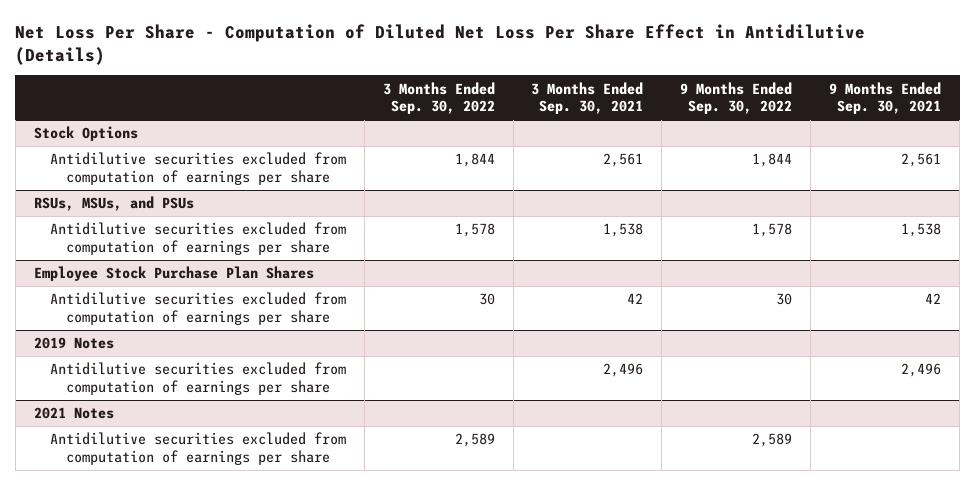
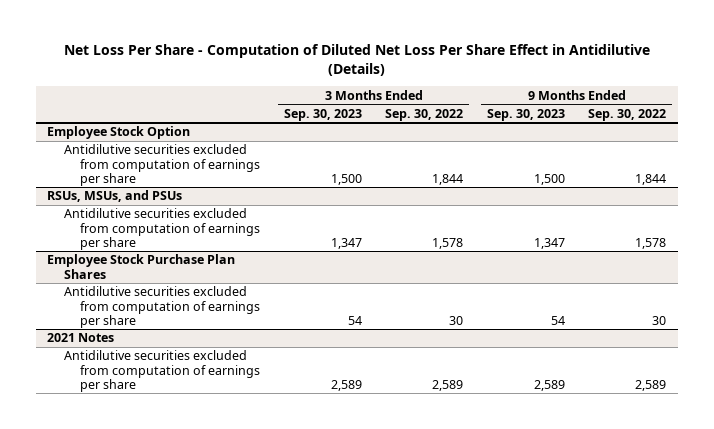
[531,81,644,115] 3 Months Ended Sep. 30, 2021 -> none
[829,81,942,115] 9 Months Ended Sep. 30, 2021 -> none
none -> [283,108,362,121] Sep. 30, 2023
none -> [486,108,565,121] Sep. 30, 2023
[33,126,138,142] Stock Options -> [47,126,191,140] Employee Stock Option
[33,337,114,350] 2019 Notes -> none
[49,362,346,395] Antidilutive securities excluded from computation of earnings per share -> none

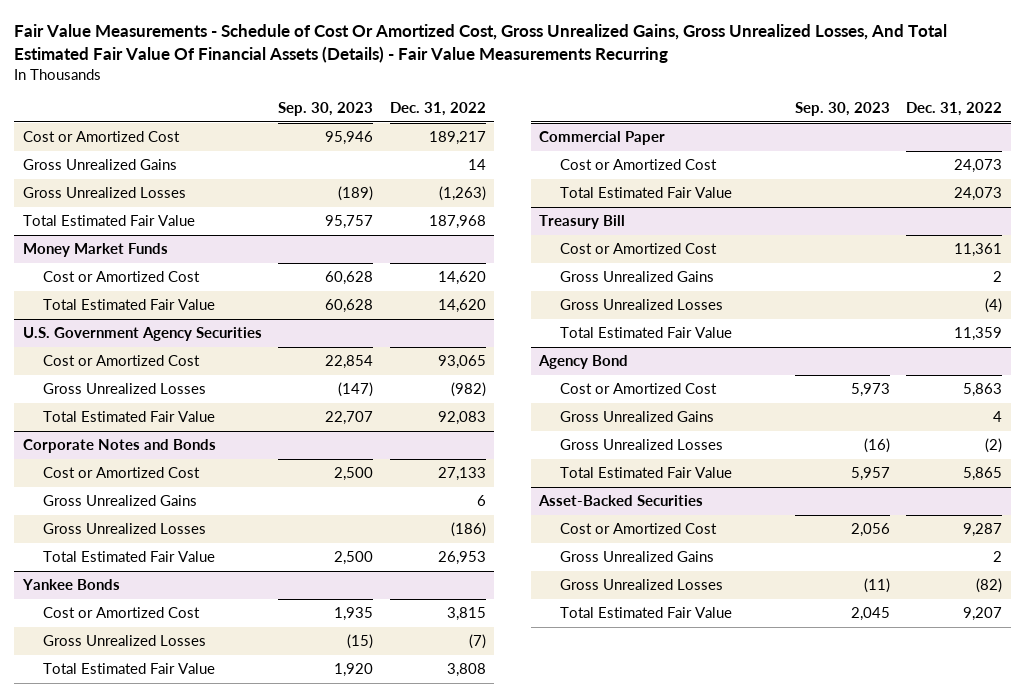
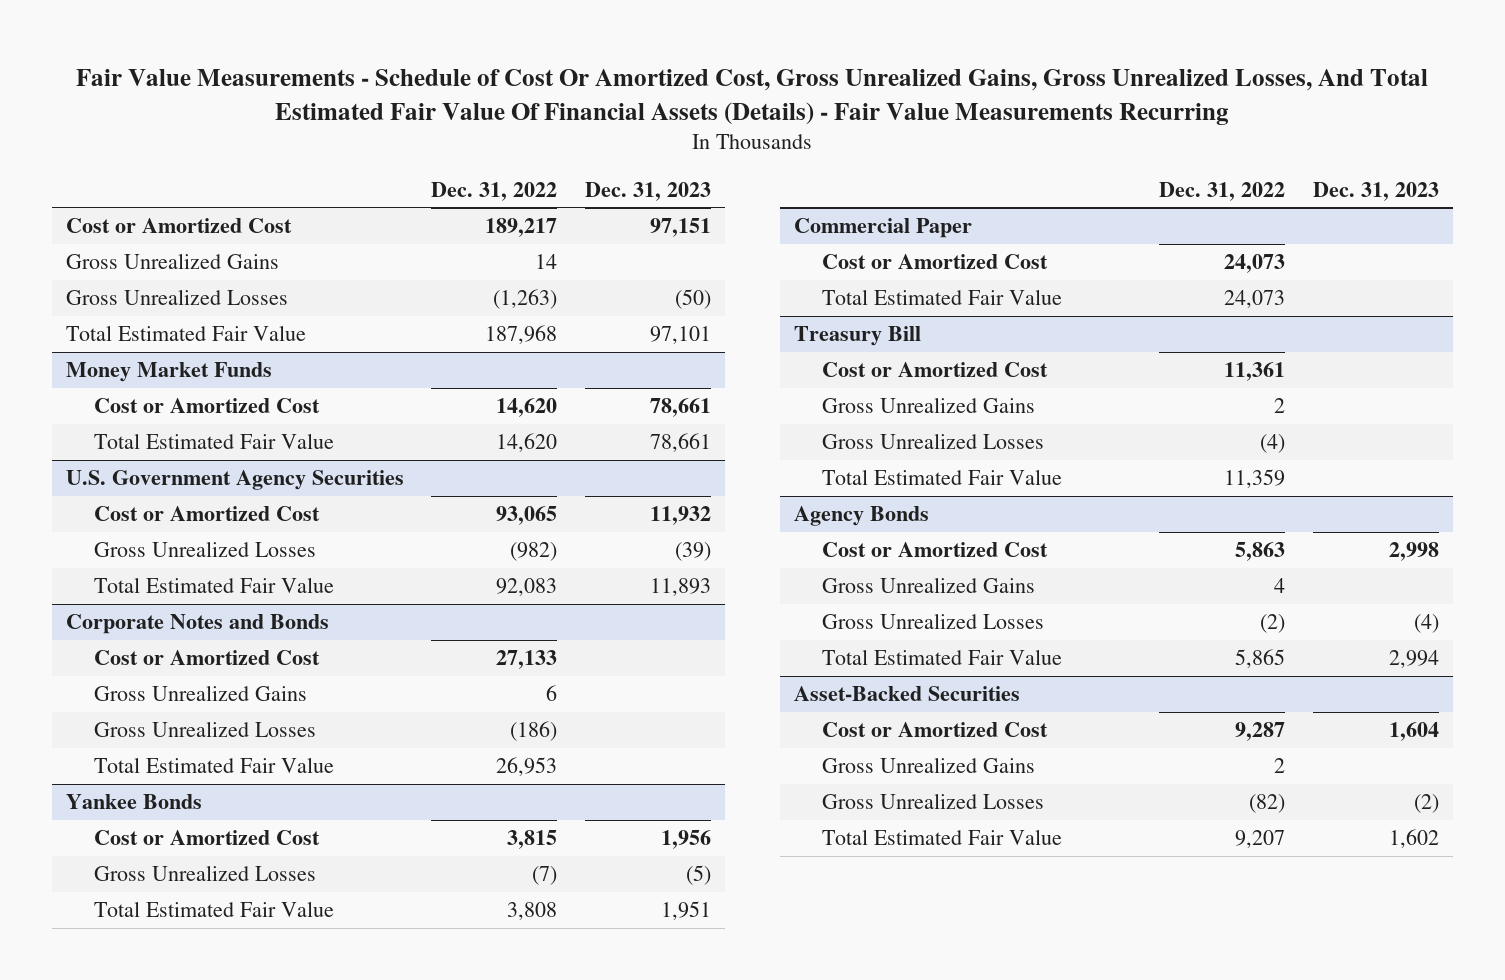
[278,102,374,117] Sep. 30, 2023 -> none
none -> [585,181,712,201] Dec. 31, 2023
[538,355,629,370] Agency Bond -> [793,506,929,527] Agency Bonds

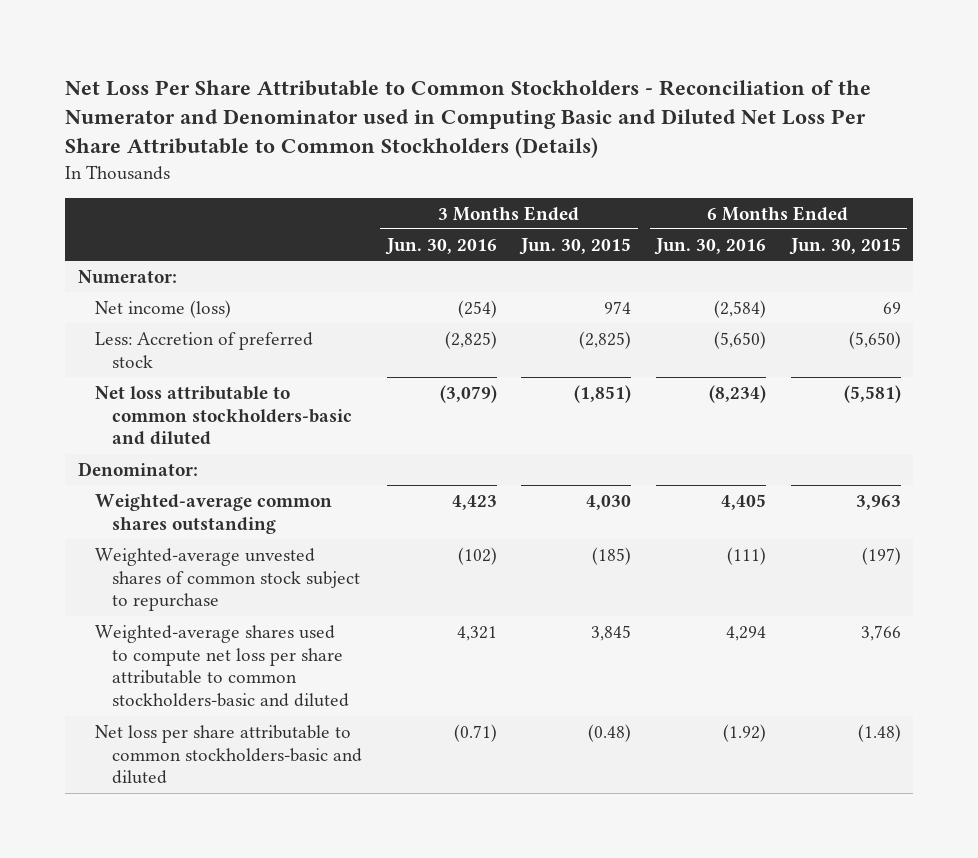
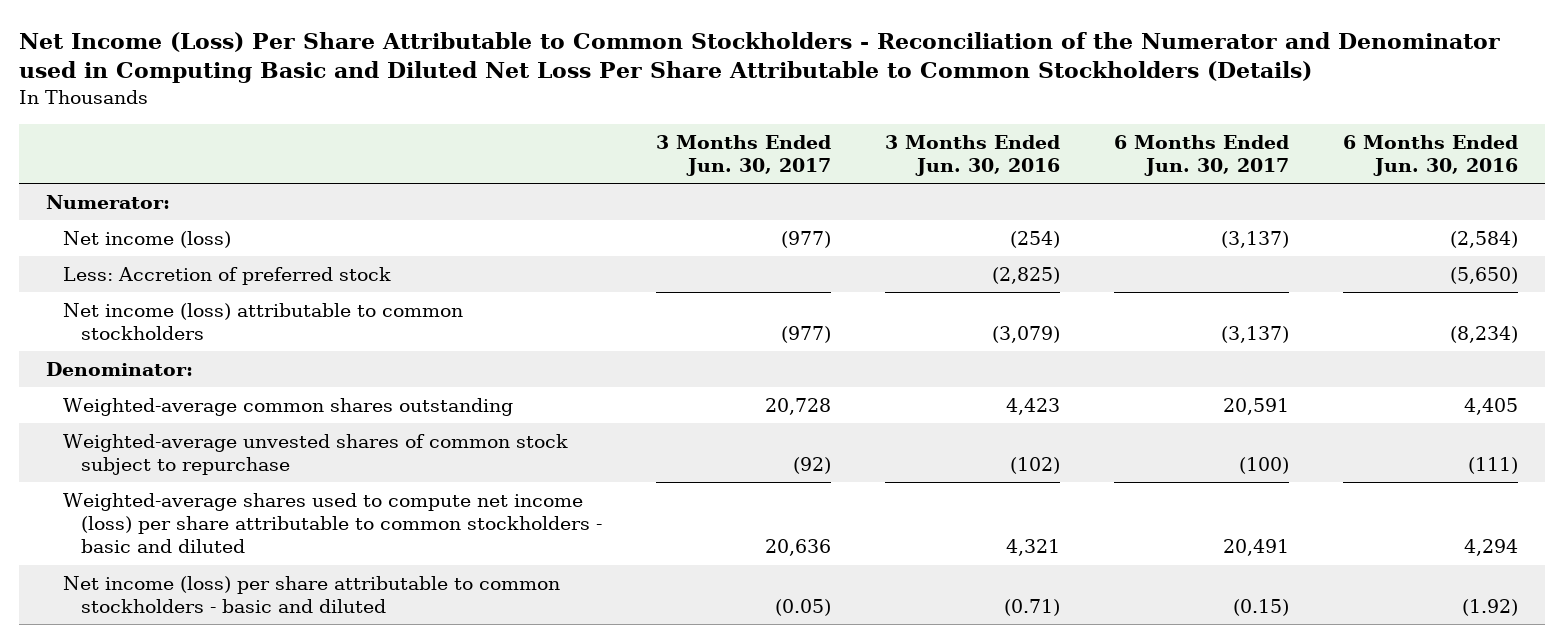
[65,79,872,159] Net Loss Per Share Attributable to Common Stockholders - Reconciliation of the Numerator and Denominator used in Computing Basic and Diluted Net Loss Per Share Attributable to Common Stockholders (Details) -> [18,31,1500,84] Net Income (Loss) Per Share Attributable to Common Stockholders - Reconciliation of the Numerator and Denominator used in Computing Basic and Diluted Net Loss Per Share Attributable to Common Stockholders (Details)
[519,237,632,255] Jun. 30, 2015 -> none
[788,237,901,255] Jun. 30, 2015 -> none
none -> [656,134,832,176] 3 Months Ended Jun. 30, 2017
none -> [1114,134,1290,176] 6 Months Ended Jun. 30, 2017
[94,385,352,446] Net loss attributable to common stockholders-basic and diluted -> [63,303,464,341] Net income (loss) attributable to common stockholders
[94,624,349,708] Weighted-average shares used to compute net loss per share attributable to common stockholders-basic and diluted -> [63,493,603,554] Weighted-average shares used to compute net income (loss) per share attributable to common stockholders - basic and diluted
[94,724,362,785] Net loss per share attributable to common stockholders-basic and diluted -> [63,576,561,614] Net income (loss) per share attributable to common stockholders - basic and diluted

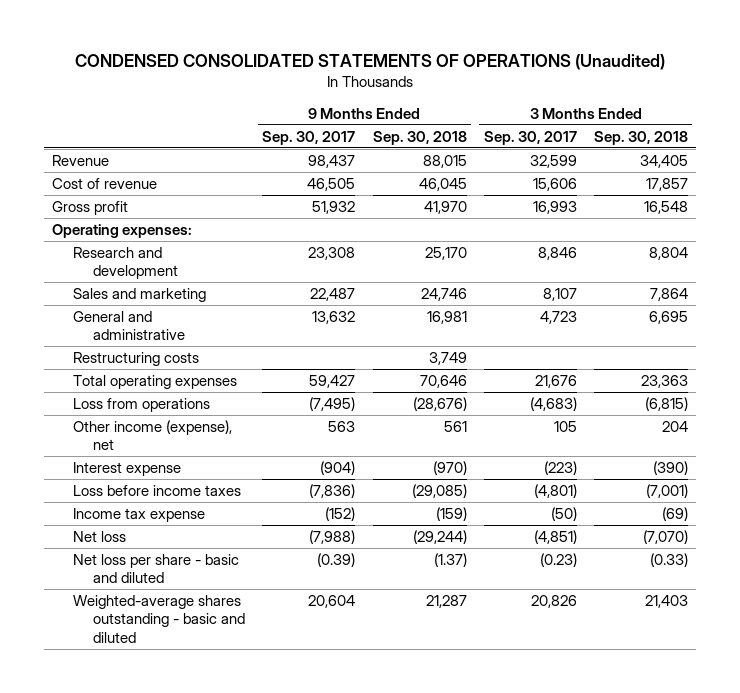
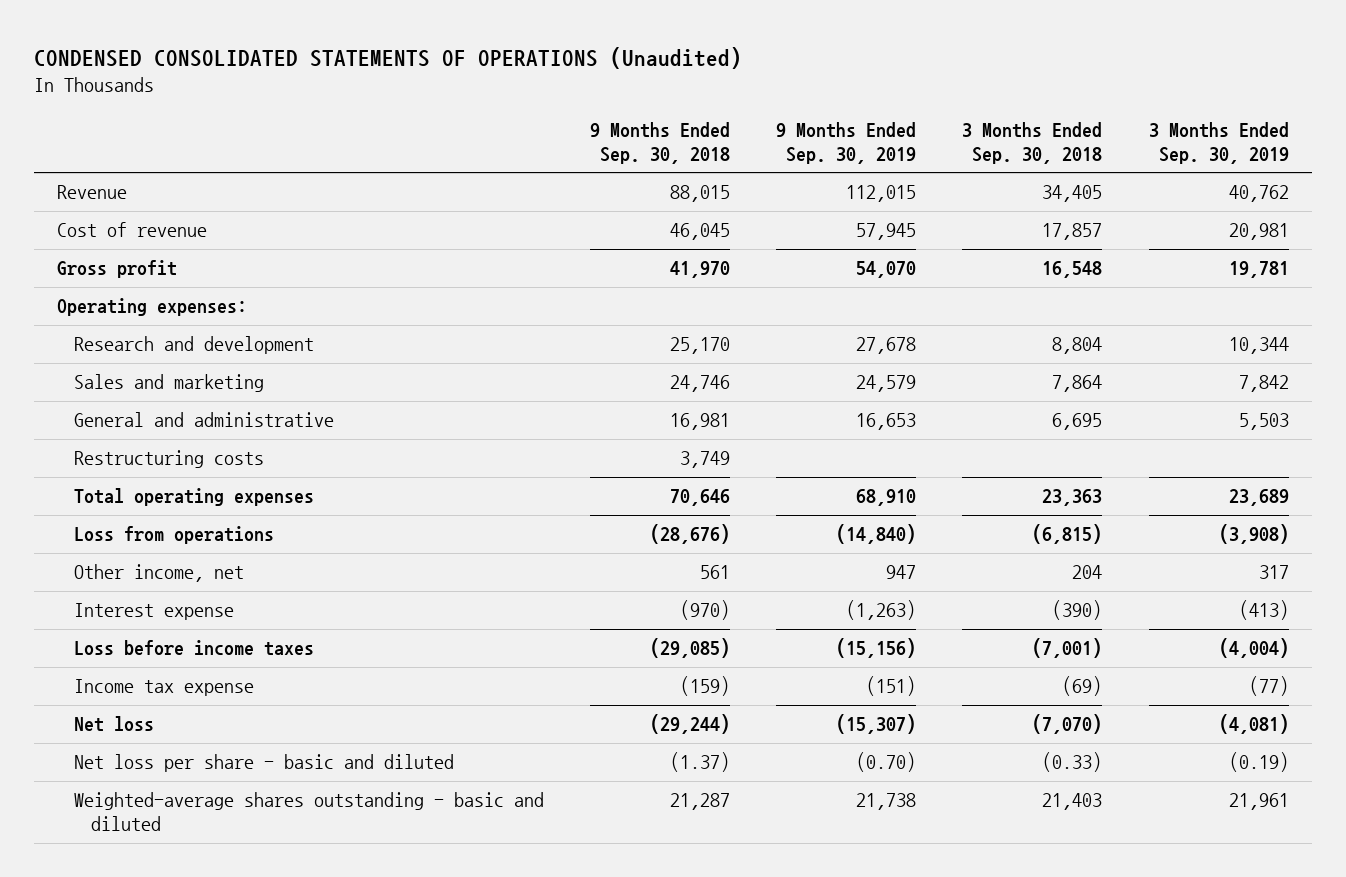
[262,130,356,145] Sep. 30, 2017 -> none
[483,130,577,145] Sep. 30, 2017 -> none
none -> [776,121,917,164] 9 Months Ended Sep. 30, 2019
none -> [1148,121,1289,164] 3 Months Ended Sep. 30, 2019
[72,419,232,451] Other income (expense), net -> [73,564,244,583] Other income, net

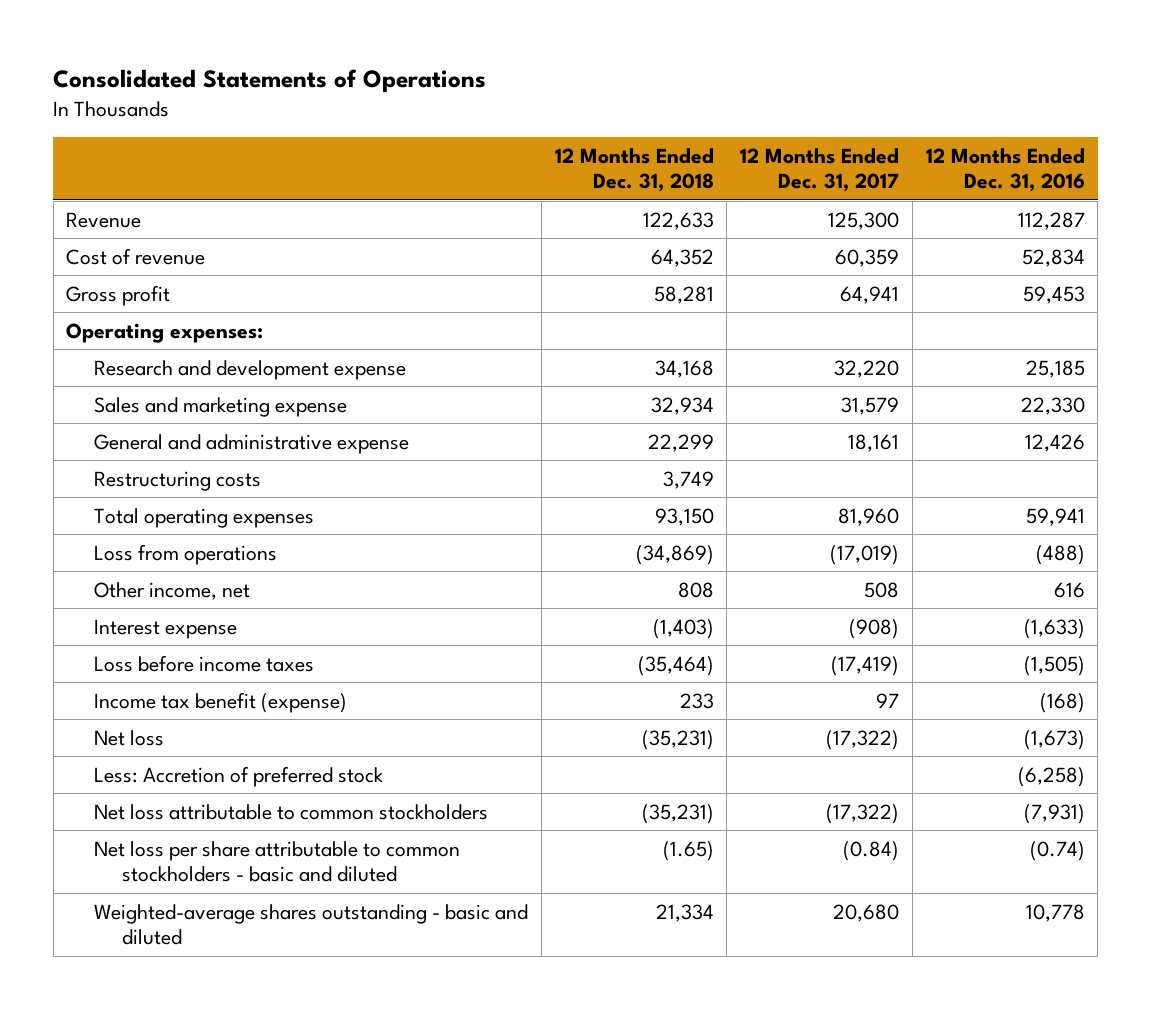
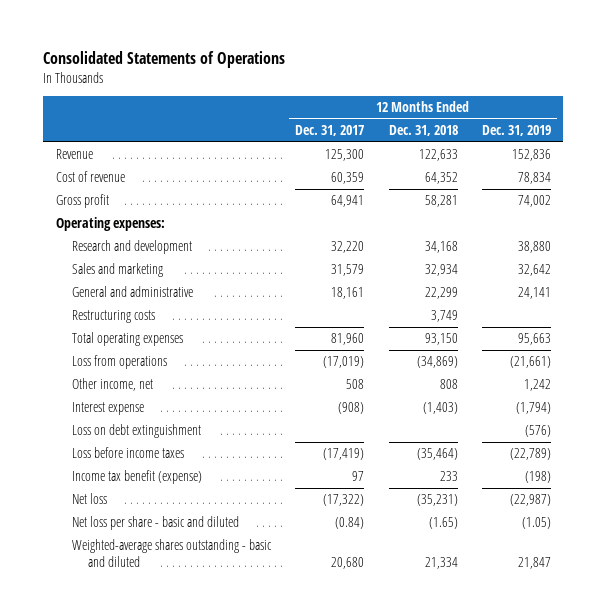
[925,148,1085,193] 12 Months Ended Dec. 31, 2016 -> none
none -> [482,125,552,137] Dec. 31, 2019
[94,359,407,380] Research and development expense -> [71,240,192,255] Research and development
[94,396,348,417] Sales and marketing expense -> [71,263,163,278] Sales and marketing
[94,433,410,454] General and administrative expense -> [71,286,193,298] General and administrative
none -> [71,424,201,439] Loss on debt extinguishment
[94,765,384,787] Less: Accretion of preferred stock -> none
[94,803,489,820] Net loss attributable to common stockholders -> none
[94,840,461,882] Net loss per share attributable to common stockholders - basic and diluted -> [71,516,239,531] Net loss per share - basic and diluted

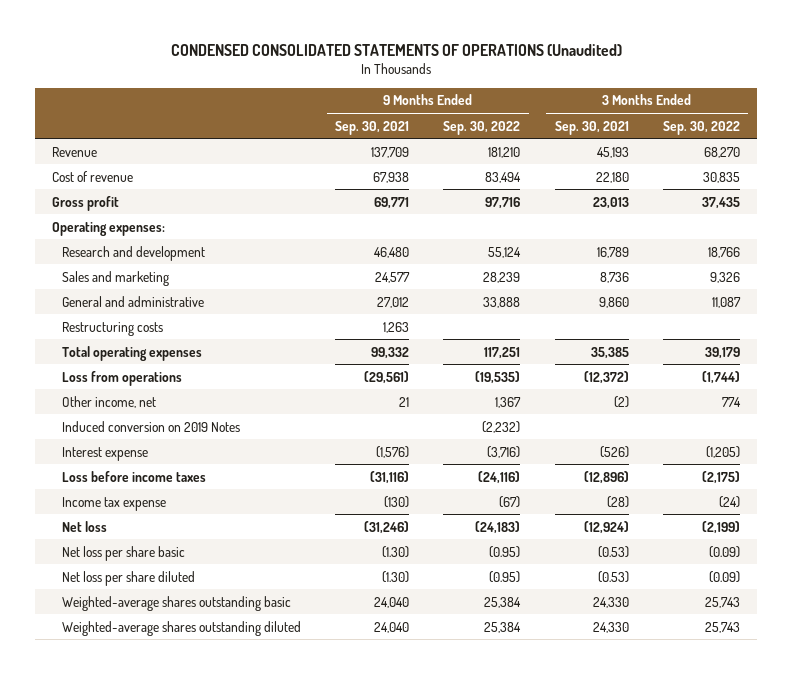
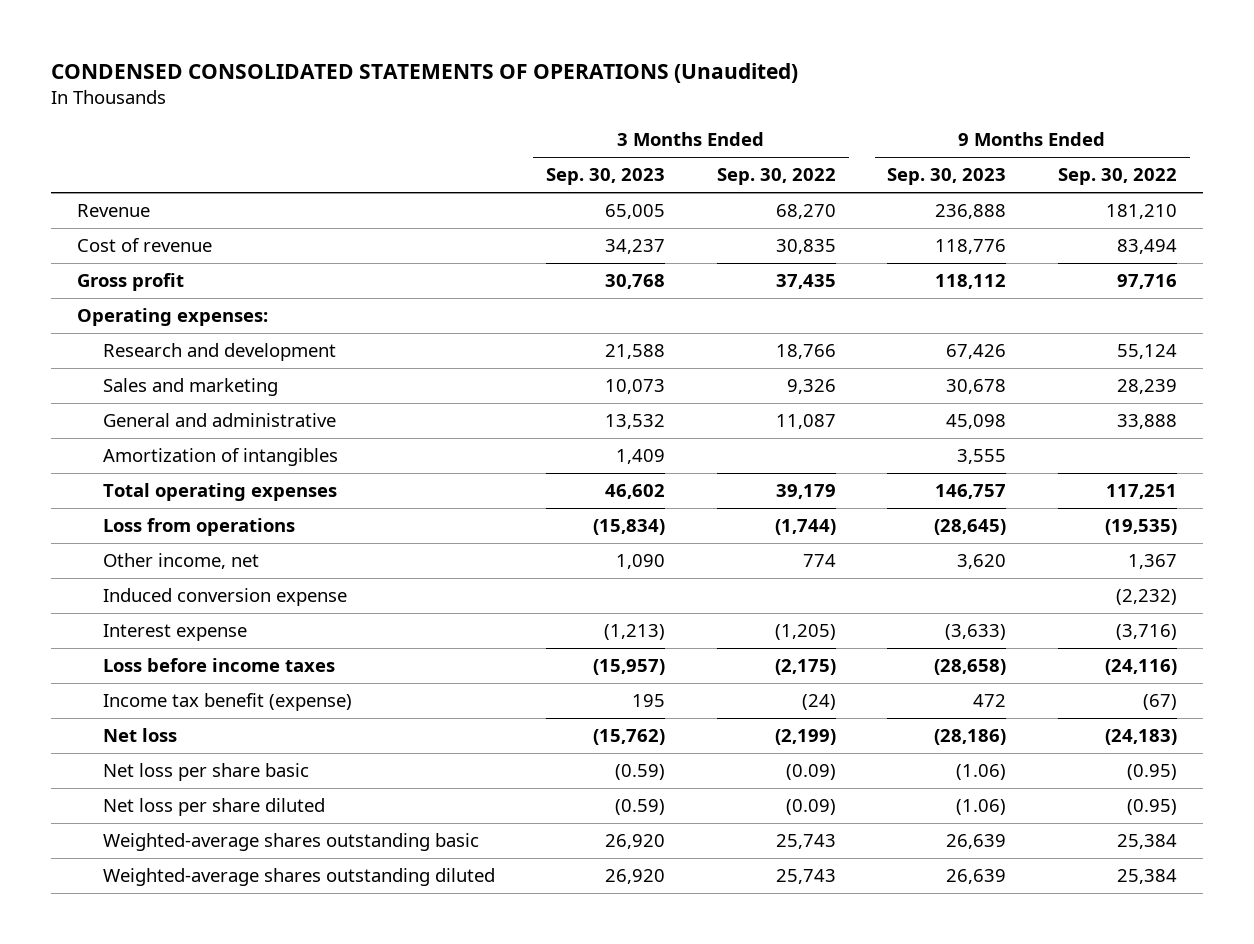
[335,120,410,135] Sep. 30, 2021 -> none
[554,120,629,135] Sep. 30, 2021 -> none
none -> [546,168,666,186] Sep. 30, 2023
none -> [887,168,1007,186] Sep. 30, 2023
[62,321,164,336] Restructuring costs -> none
none -> [102,448,338,467] Amortization of intangibles
[62,420,241,432] Induced conversion on 2019 Notes -> [102,588,347,607] Induced conversion expense
[62,496,167,511] Income tax expense -> [102,693,352,712] Income tax benefit (expense)

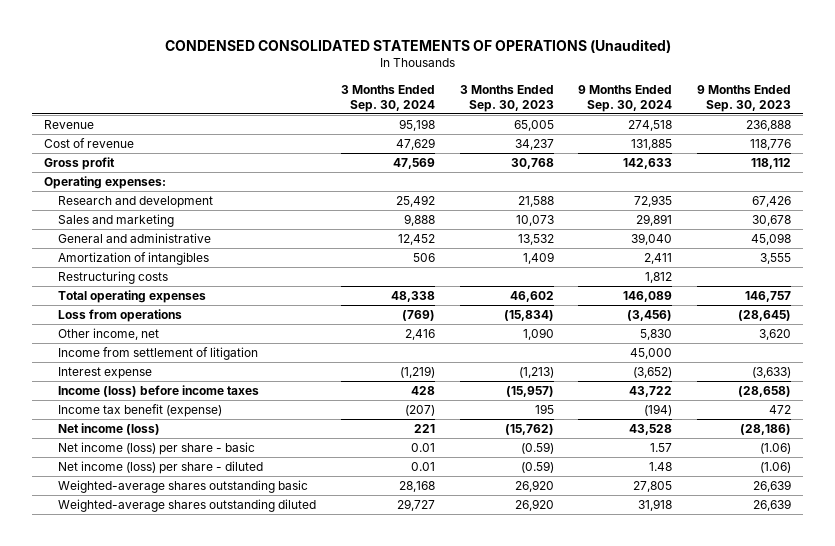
[716,168,836,186] Sep. 30, 2022 -> none
[1058,168,1178,186] Sep. 30, 2022 -> none
none -> [340,84,435,113] 3 Months Ended Sep. 30, 2024
none -> [578,84,673,113] 9 Months Ended Sep. 30, 2024
none -> [58,270,169,284] Restructuring costs
[102,588,347,607] Induced conversion expense -> none
none -> [58,346,259,360] Income from settlement of litigation
[102,658,335,673] Loss before income taxes -> [58,384,260,397] Income (loss) before income taxes
[102,728,177,743] Net loss -> [58,422,161,435] Net income (loss)
[102,763,309,782] Net loss per share basic -> [58,441,256,455] Net income (loss) per share - basic
[102,798,325,817] Net loss per share diluted -> [58,460,264,474] Net income (loss) per share - diluted

